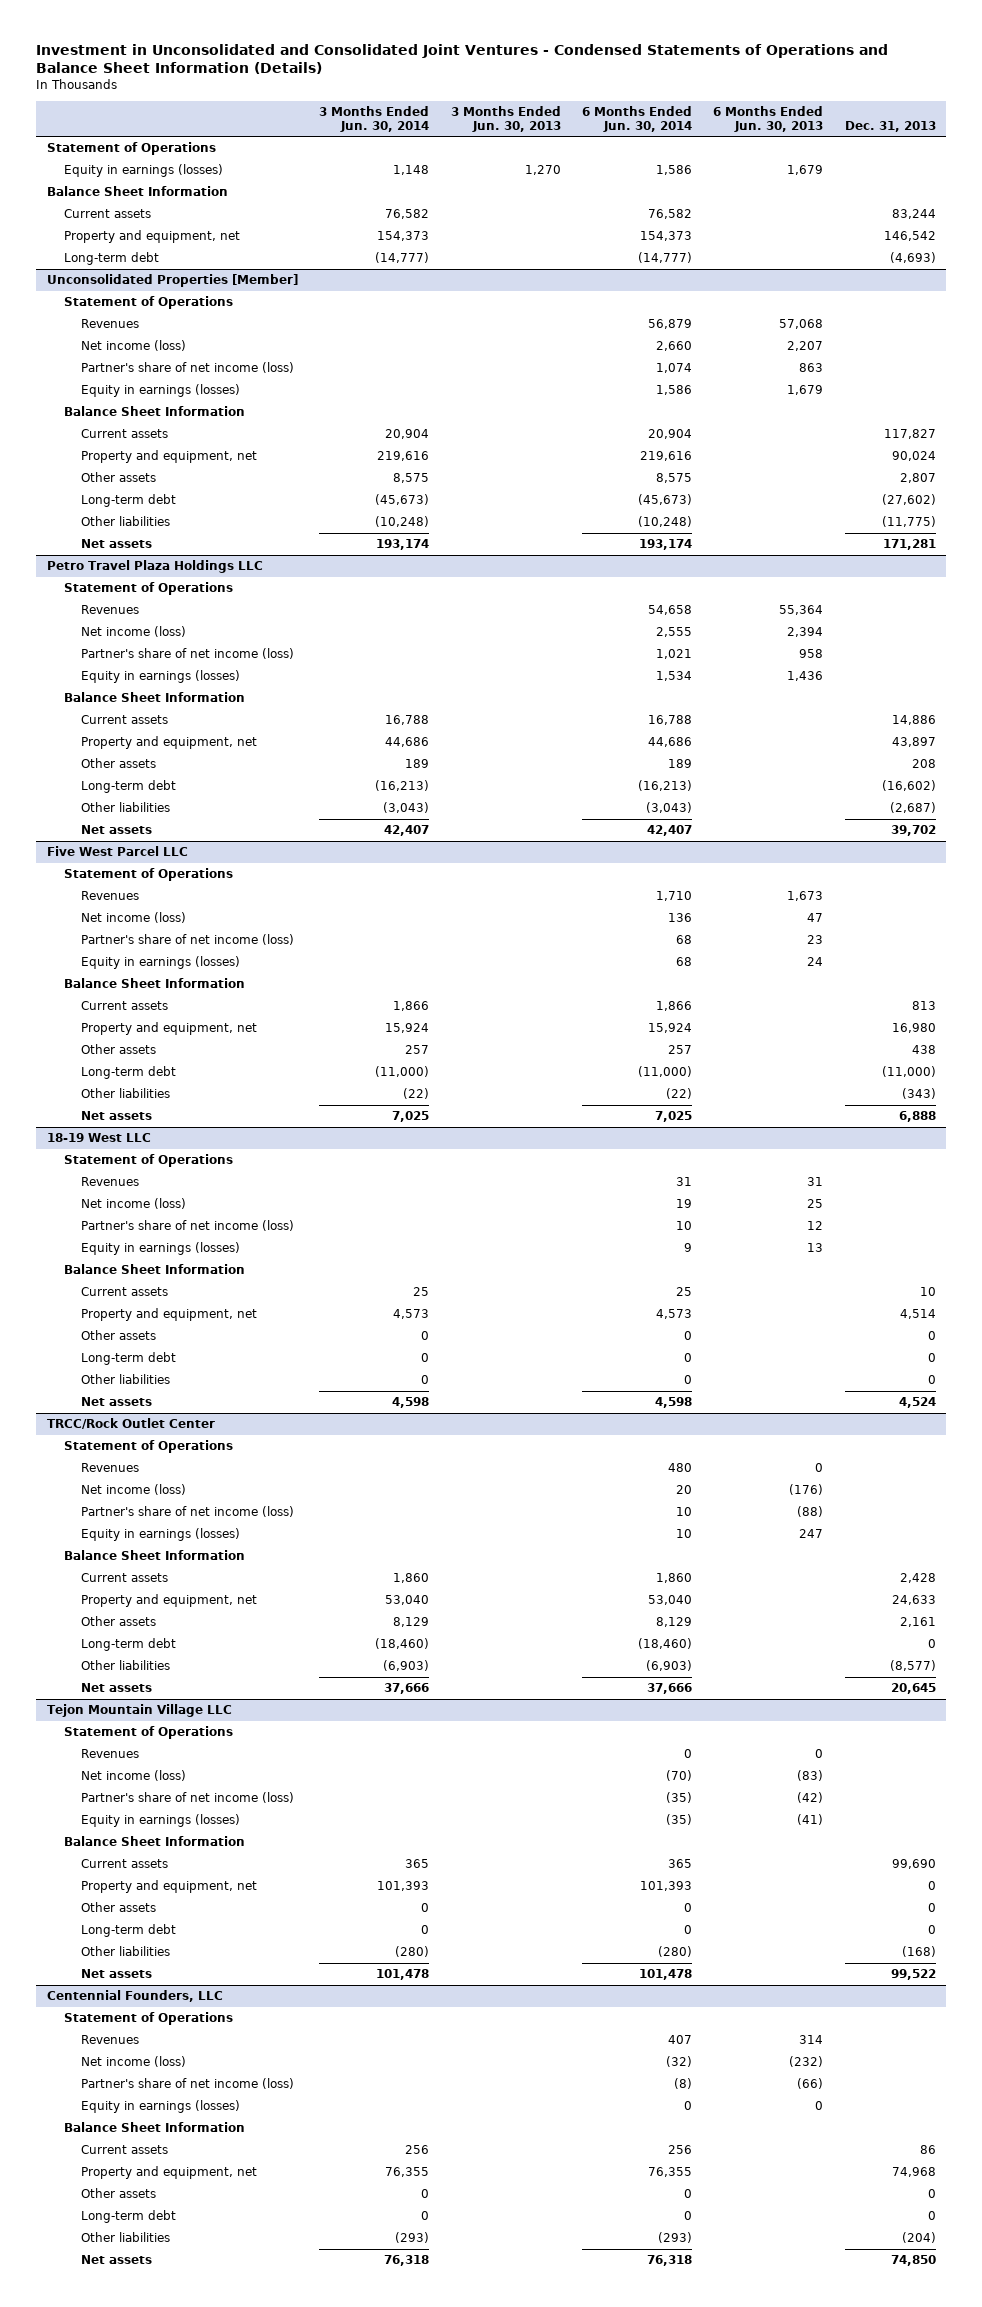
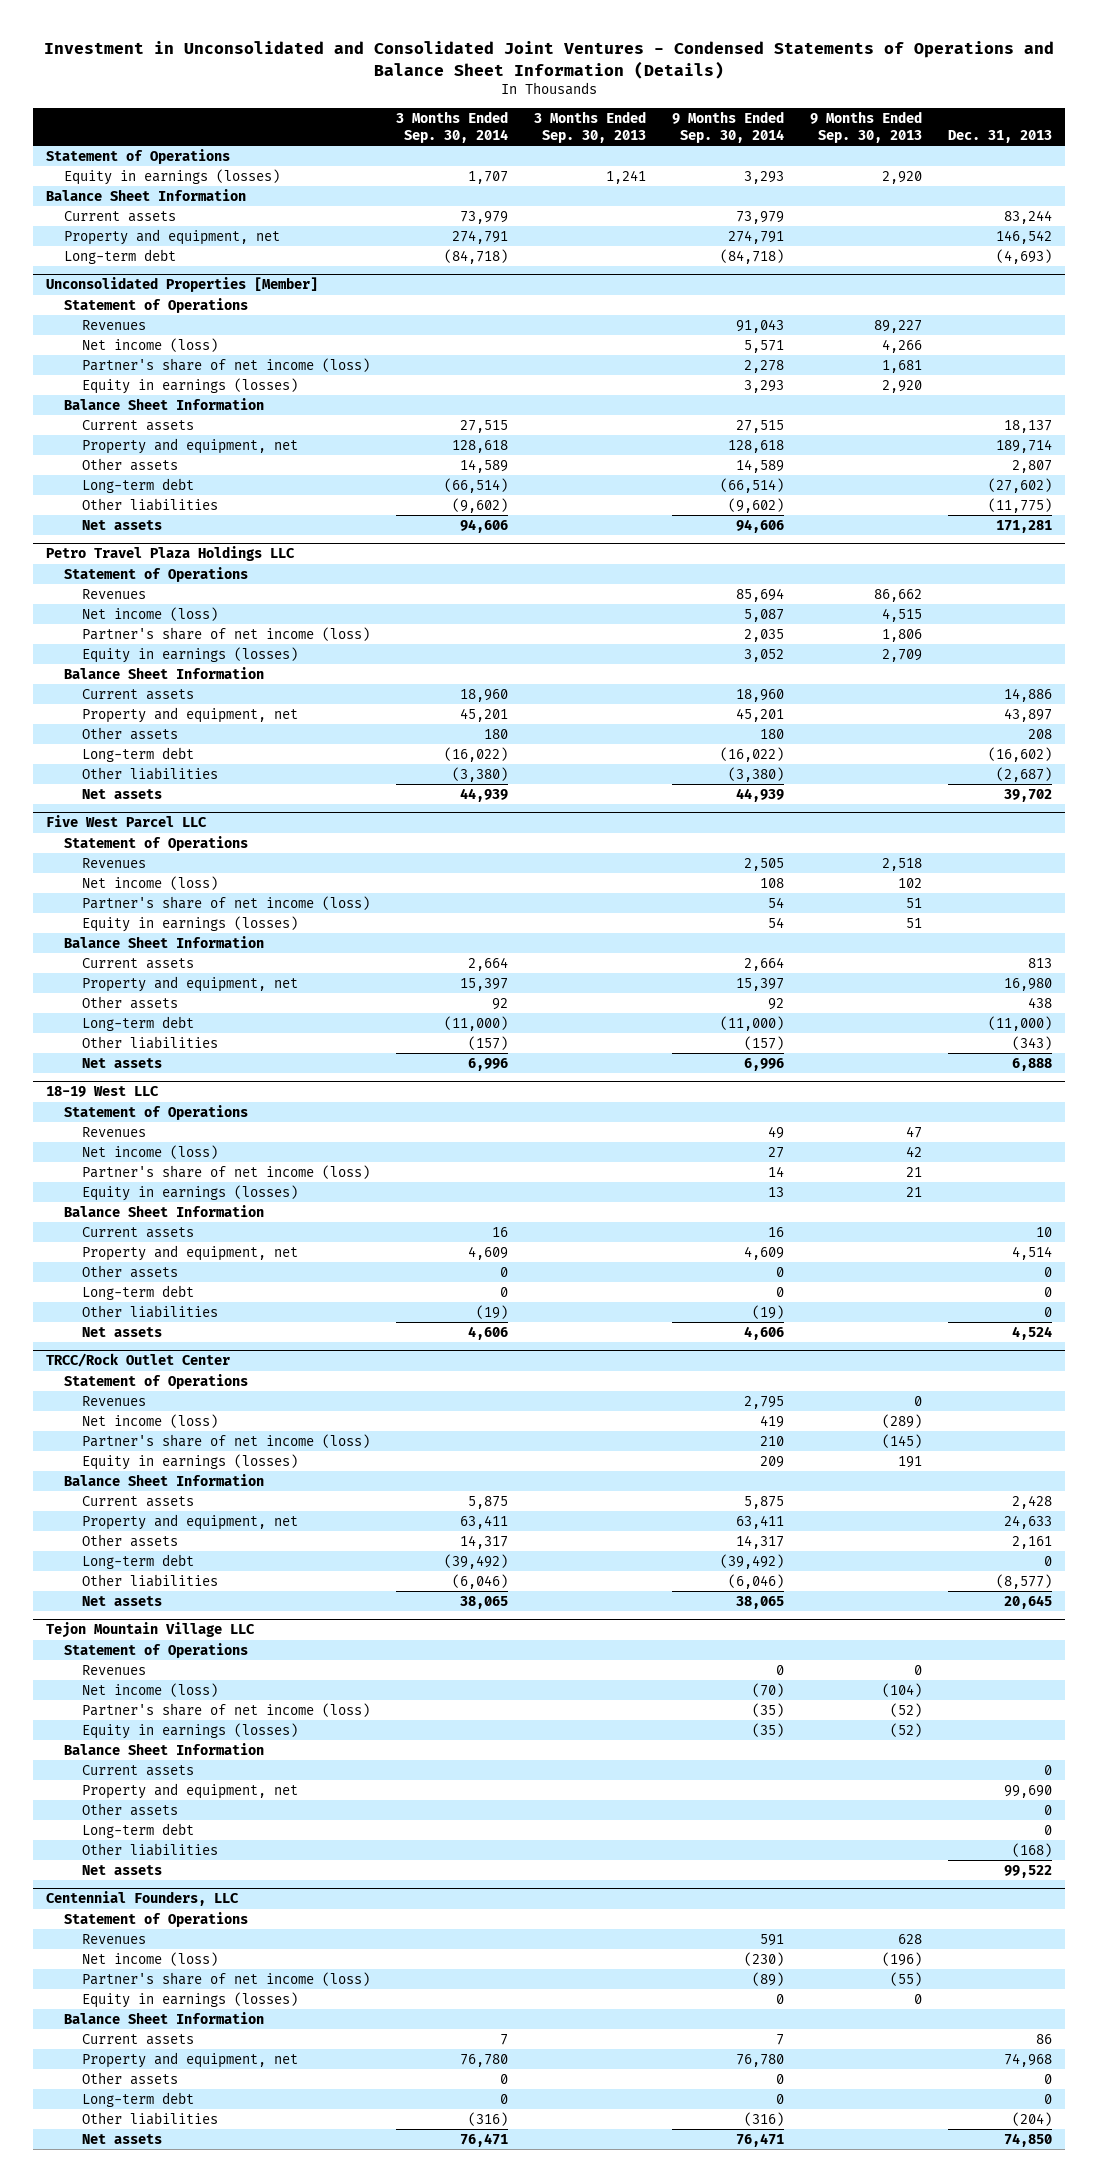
[319,106,430,132] 3 Months Ended Jun. 30, 2014 -> none
[450,106,561,132] 3 Months Ended Jun. 30, 2013 -> none
[581,106,692,132] 6 Months Ended Jun. 30, 2014 -> none
[713,106,824,132] 6 Months Ended Jun. 30, 2013 -> none
none -> [396,110,509,143] 3 Months Ended Sep. 30, 2014
none -> [534,110,647,143] 3 Months Ended Sep. 30, 2013
none -> [672,110,785,143] 9 Months Ended Sep. 30, 2014
none -> [810,110,923,143] 9 Months Ended Sep. 30, 2013
[883,429,936,440] 117,827 -> [1004,419,1053,433] 18,137
[891,451,936,462] 90,024 -> [996,438,1053,453] 189,714
[891,1859,936,1870] 99,690 -> [1044,1764,1053,1775] 0
[927,1881,936,1891] 0 -> [1004,1784,1053,1798] 99,690

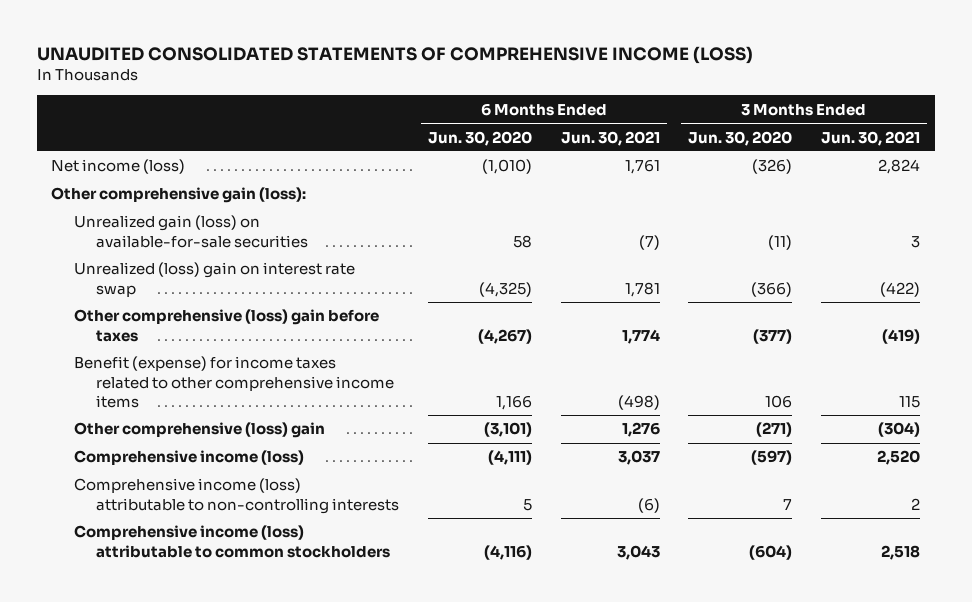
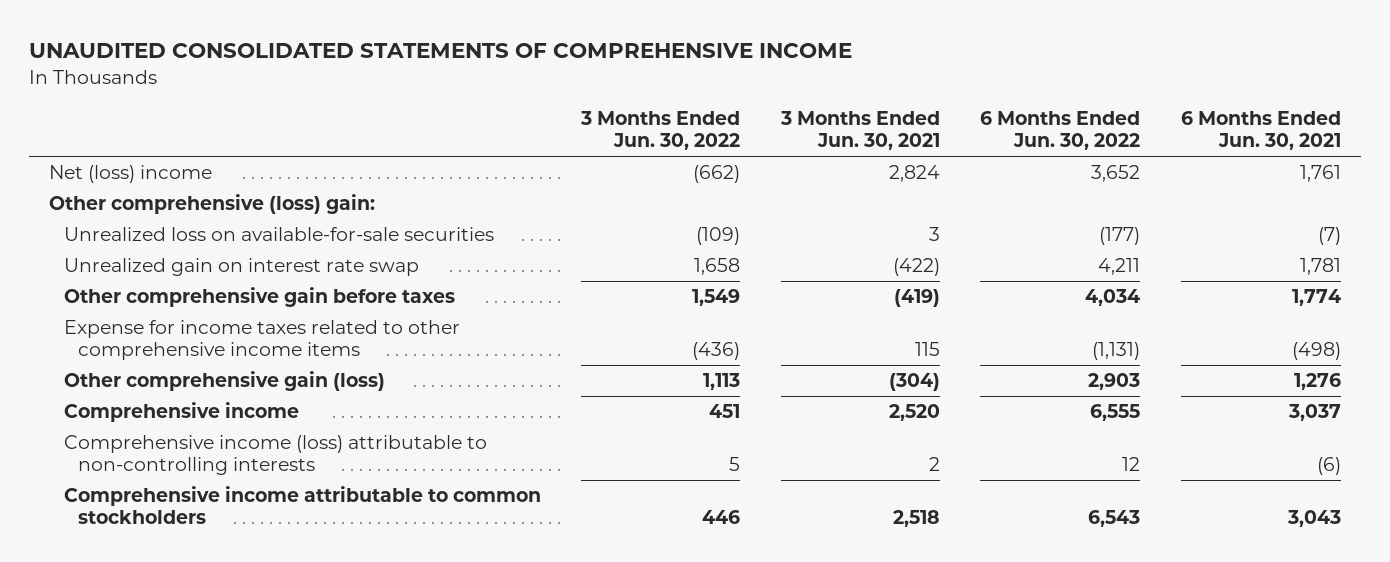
[36,46,753,65] UNAUDITED CONSOLIDATED STATEMENTS OF COMPREHENSIVE INCOME (LOSS) -> [28,43,852,59] UNAUDITED CONSOLIDATED STATEMENTS OF COMPREHENSIVE INCOME
[427,130,532,146] Jun. 30, 2020 -> none
[688,130,793,146] Jun. 30, 2020 -> none
none -> [580,110,741,151] 3 Months Ended Jun. 30, 2022
none -> [980,110,1141,151] 6 Months Ended Jun. 30, 2022
[51,159,186,175] Net income (loss) -> [49,165,213,184] Net (loss) income
[51,187,307,204] Other comprehensive gain (loss): -> [49,194,376,215] Other comprehensive (loss) gain:
[73,215,309,248] Unrealized gain (loss) on available-for-sale securities -> [63,227,494,242] Unrealized loss on available-for-sale securities
[73,262,355,297] Unrealized (loss) gain on interest rate swap -> [63,258,419,277] Unrealized gain on interest rate swap
[73,309,379,342] Other comprehensive (loss) gain before taxes -> [63,287,455,308] Other comprehensive gain before taxes
[73,356,395,408] Benefit (expense) for income taxes related to other comprehensive income items -> [63,320,460,361] Expense for income taxes related to other comprehensive income items
[73,422,325,439] Other comprehensive (loss) gain -> [63,371,385,392] Other comprehensive gain (loss)
[73,450,304,466] Comprehensive income (loss) -> [63,402,299,423] Comprehensive income
[73,525,391,558] Comprehensive income (loss) attributable to common stockholders -> [63,486,541,525] Comprehensive income attributable to common stockholders

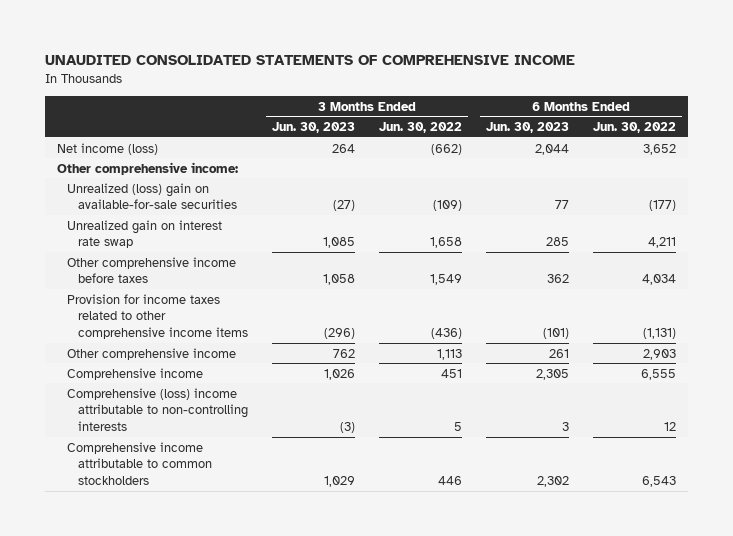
[779,110,940,151] 3 Months Ended Jun. 30, 2021 -> none
[1180,110,1341,151] 6 Months Ended Jun. 30, 2021 -> none
none -> [272,122,356,134] Jun. 30, 2023
none -> [485,122,569,134] Jun. 30, 2023
[49,165,213,184] Net (loss) income -> [56,142,158,155] Net income (loss)
[49,194,376,215] Other comprehensive (loss) gain: -> [56,161,238,175] Other comprehensive income:
[63,227,494,242] Unrealized loss on available-for-sale securities -> [67,182,238,210] Unrealized (loss) gain on available-for-sale securities
[63,287,455,308] Other comprehensive gain before taxes -> [67,256,237,284] Other comprehensive income before taxes
[63,320,460,361] Expense for income taxes related to other comprehensive income items -> [67,293,249,340] Provision for income taxes related to other comprehensive income items
[63,371,385,392] Other comprehensive gain (loss) -> [67,347,237,360] Other comprehensive income
[63,435,487,476] Comprehensive income (loss) attributable to non-controlling interests -> [67,387,249,432] Comprehensive (loss) income attributable to non-controlling interests

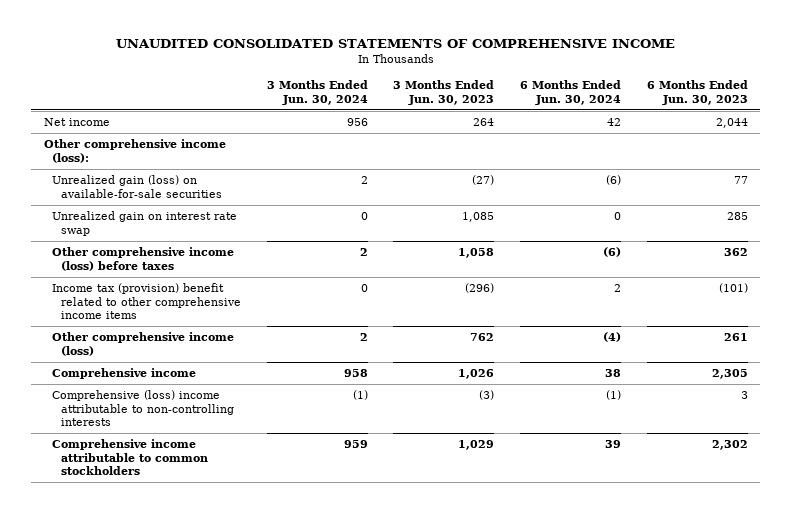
[378,122,462,134] Jun. 30, 2022 -> none
[592,122,676,134] Jun. 30, 2022 -> none
none -> [266,80,368,105] 3 Months Ended Jun. 30, 2024
none -> [519,80,621,105] 6 Months Ended Jun. 30, 2024
[56,142,158,155] Net income (loss) -> [43,118,110,127] Net income
[56,161,238,175] Other comprehensive income: -> [43,139,226,163] Other comprehensive income (loss):
[67,182,238,210] Unrealized (loss) gain on available-for-sale securities -> [52,175,222,198] Unrealized gain (loss) on available-for-sale securities
[67,256,237,284] Other comprehensive income before taxes -> [52,247,235,271] Other comprehensive income (loss) before taxes
[67,293,249,340] Provision for income taxes related to other comprehensive income items -> [52,283,241,320] Income tax (provision) benefit related to other comprehensive income items
[67,347,237,360] Other comprehensive income -> [52,332,235,356] Other comprehensive income (loss)

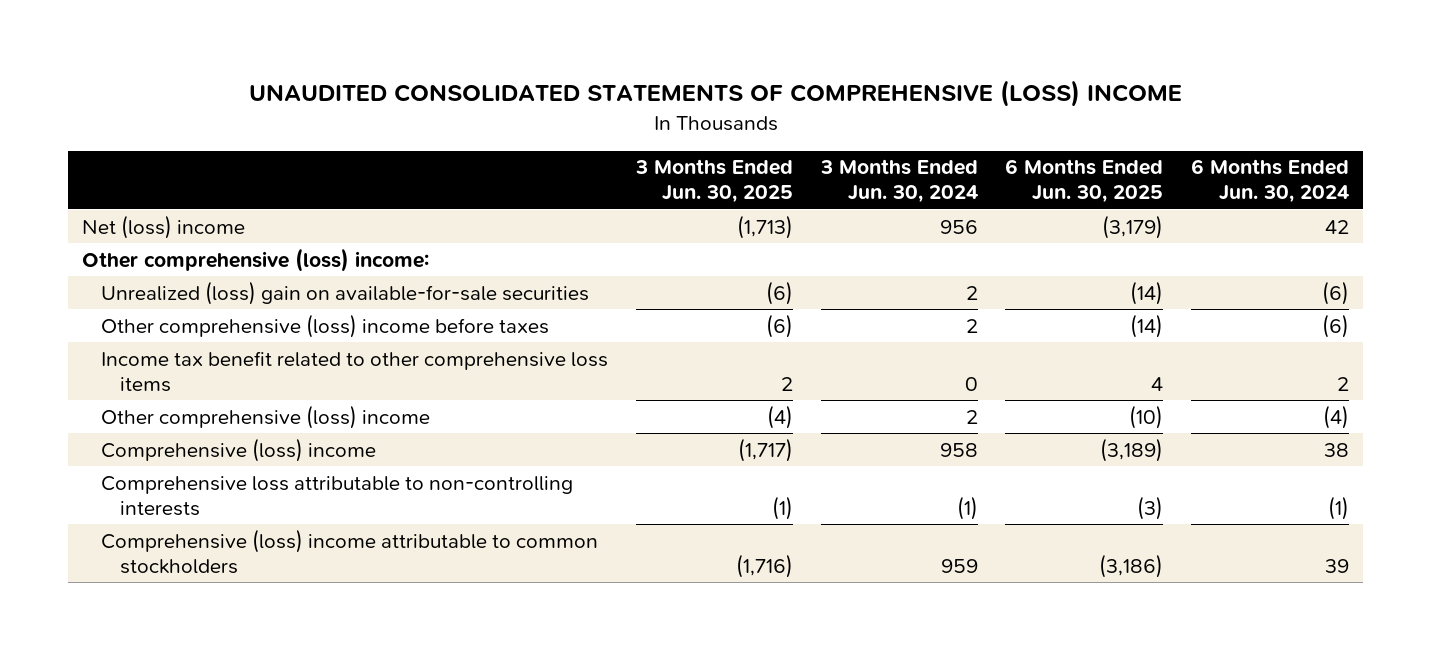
[115,39,675,49] UNAUDITED CONSOLIDATED STATEMENTS OF COMPREHENSIVE INCOME -> [248,80,1182,108] UNAUDITED CONSOLIDATED STATEMENTS OF COMPREHENSIVE (LOSS) INCOME
[393,80,495,105] 3 Months Ended Jun. 30, 2023 -> none
[646,80,748,105] 6 Months Ended Jun. 30, 2023 -> none
none -> [634,159,793,204] 3 Months Ended Jun. 30, 2025
none -> [1005,159,1164,204] 6 Months Ended Jun. 30, 2025
[52,211,238,236] Unrealized gain on interest rate swap -> none
[43,118,110,127] Net income -> [82,214,246,239] Net (loss) income
[43,139,226,163] Other comprehensive income (loss): -> [82,247,430,272] Other comprehensive (loss) income:
[52,175,222,198] Unrealized gain (loss) on available-for-sale securities -> [101,280,590,305] Unrealized (loss) gain on available-for-sale securities
[52,247,235,271] Other comprehensive income (loss) before taxes -> [101,313,550,338] Other comprehensive (loss) income before taxes
[52,283,241,320] Income tax (provision) benefit related to other comprehensive income items -> [101,350,609,392] Income tax benefit related to other comprehensive loss items
[52,332,235,356] Other comprehensive income (loss) -> [101,404,431,429] Other comprehensive (loss) income
[52,368,197,380] Comprehensive income -> [101,437,377,462] Comprehensive (loss) income
[52,390,234,427] Comprehensive (loss) income attributable to non-controlling interests -> [101,475,574,516] Comprehensive loss attributable to non-controlling interests
[52,439,208,476] Comprehensive income attributable to common stockholders -> [101,528,599,574] Comprehensive (loss) income attributable to common stockholders

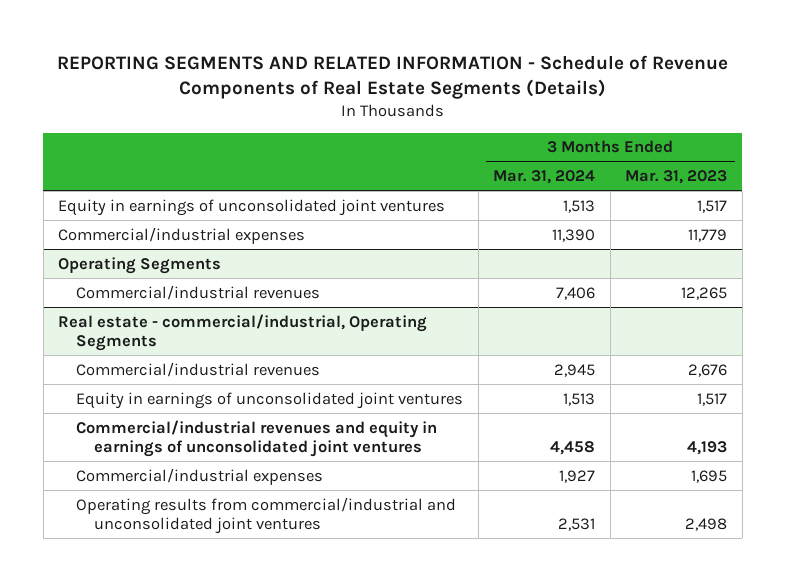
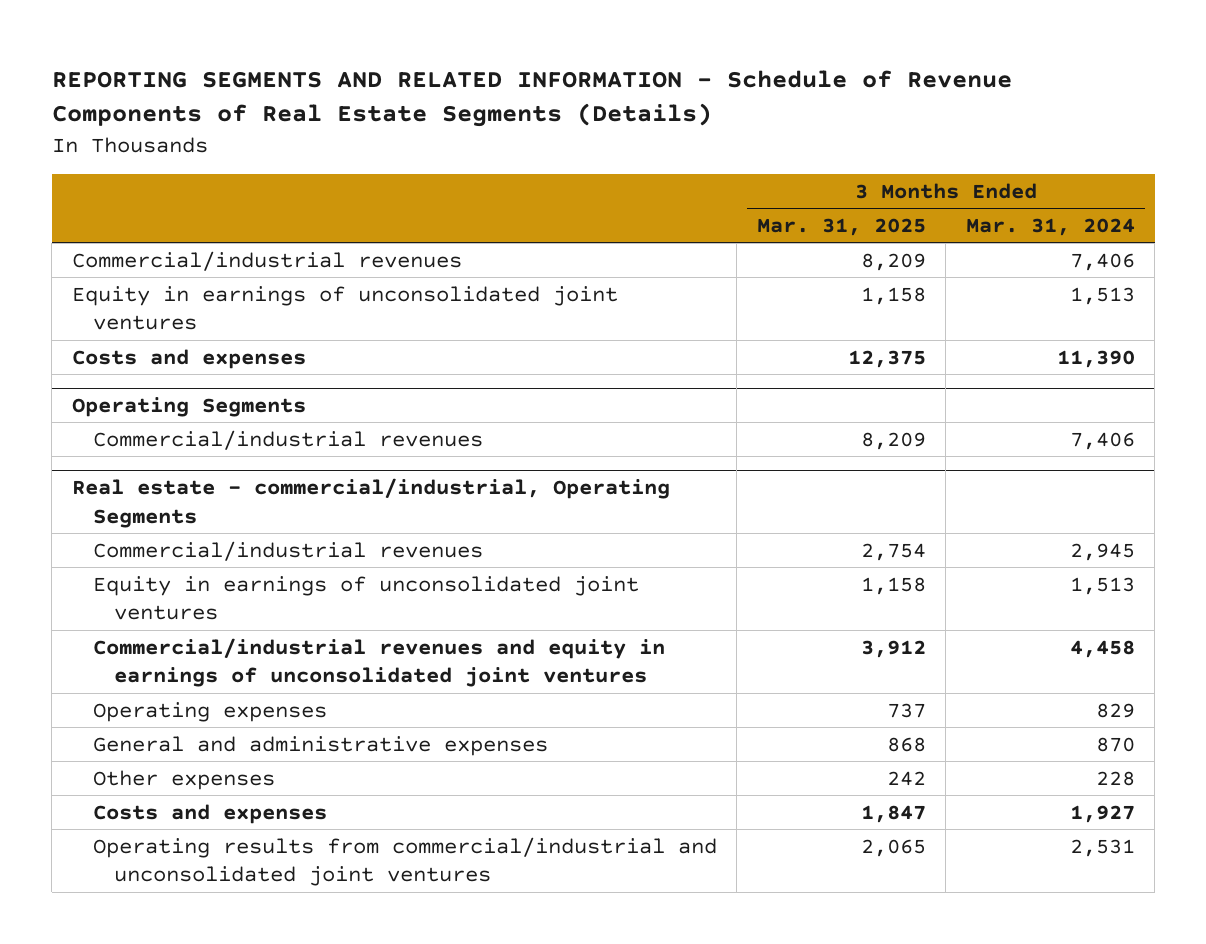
[625,169,728,184] Mar. 31, 2023 -> none
none -> [756,217,926,236] Mar. 31, 2025
none -> [71,250,462,271] Commercial/industrial revenues
[58,226,306,244] Commercial/industrial expenses -> [71,348,306,369] Costs and expenses
none -> [92,701,327,722] Operating expenses
none -> [92,735,548,756] General and administrative expenses
none -> [92,769,275,790] Other expenses
[76,467,324,485] Commercial/industrial expenses -> [92,803,327,824] Costs and expenses

